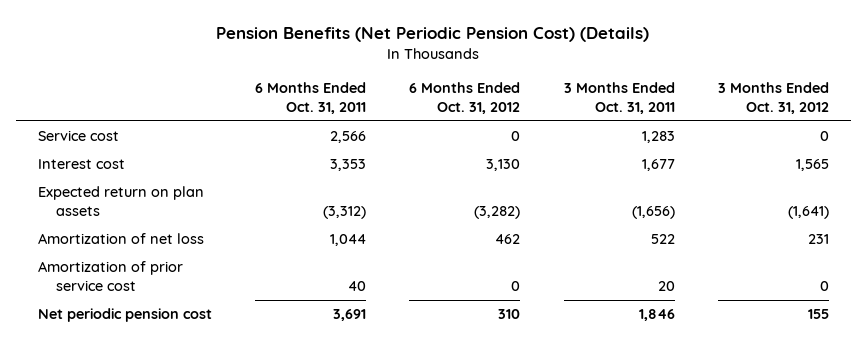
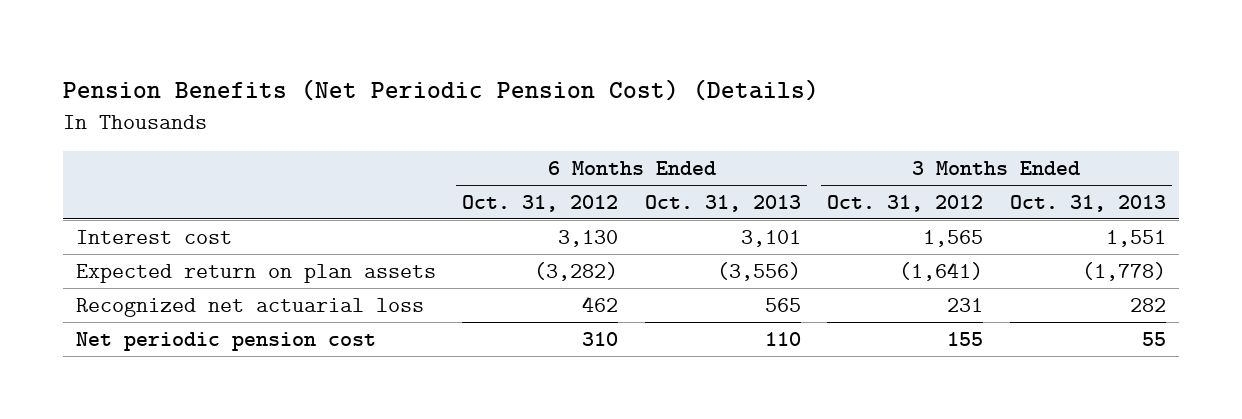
[254,81,366,114] 6 Months Ended Oct. 31, 2011 -> none
[563,81,675,114] 3 Months Ended Oct. 31, 2011 -> none
none -> [644,194,801,212] Oct. 31, 2013
none -> [1009,194,1166,212] Oct. 31, 2013
[37,130,119,142] Service cost -> none
[37,261,183,292] Amortization of prior service cost -> none
[37,233,204,245] Amortization of net loss -> [76,297,425,317] Recognized net actuarial loss

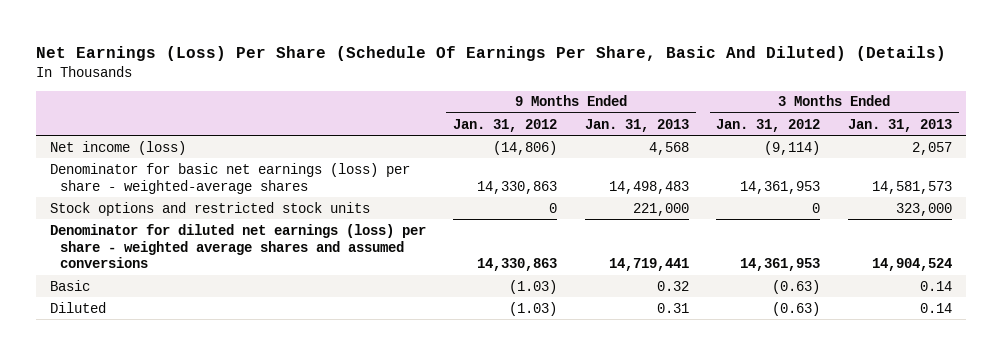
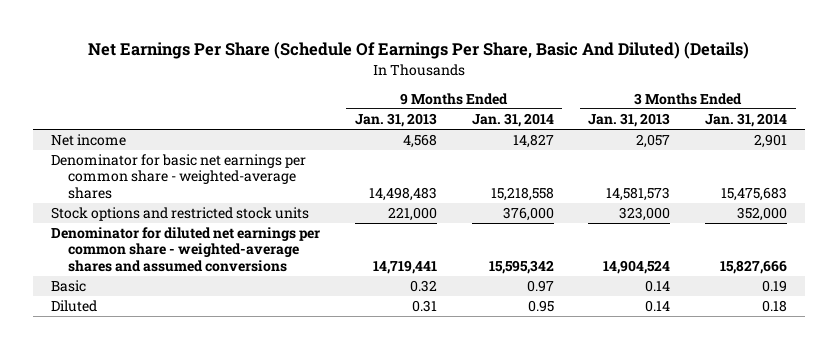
[36,45,947,61] Net Earnings (Loss) Per Share (Schedule Of Earnings Per Share, Basic And Diluted) (Details) -> [88,42,750,60] Net Earnings Per Share (Schedule Of Earnings Per Share, Basic And Diluted) (Details)
[453,118,558,132] Jan. 31, 2012 -> none
[716,118,821,132] Jan. 31, 2012 -> none
none -> [471,113,554,128] Jan. 31, 2014
none -> [705,113,788,128] Jan. 31, 2014
[49,140,186,155] Net income (loss) -> [50,134,126,147] Net income
[49,162,410,194] Denominator for basic net earnings (loss) per share - weighted-average shares -> [50,154,306,199] Denominator for basic net earnings per common share - weighted-average shares
[49,223,426,269] Denominator for diluted net earnings (loss) per share - weighted average shares and assumed conversions -> [50,227,320,272] Denominator for diluted net earnings per common share - weighted-average shares and assumed conversions

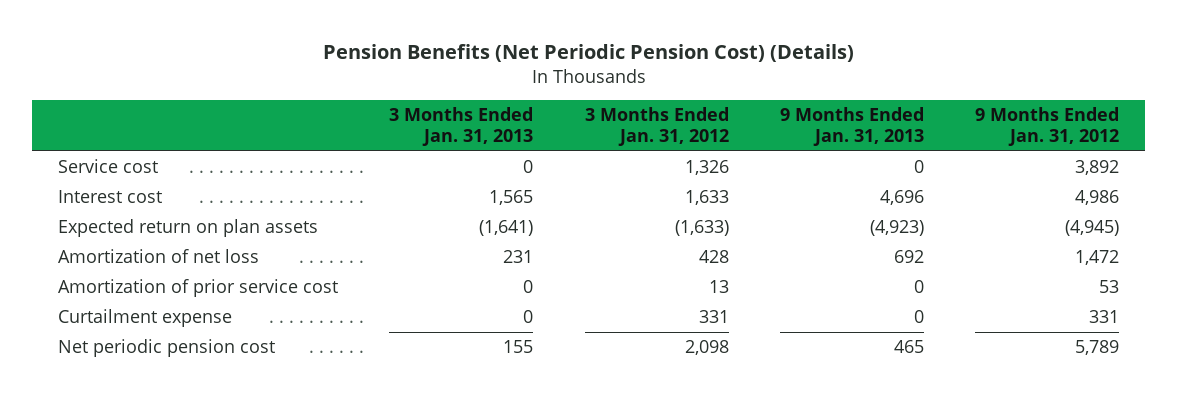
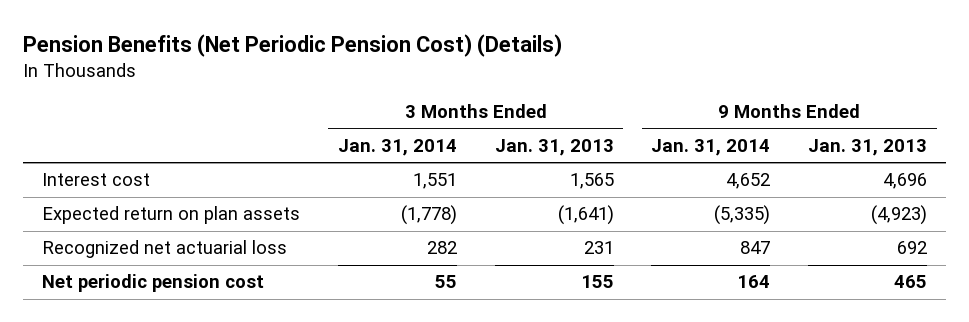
[584,106,729,146] 3 Months Ended Jan. 31, 2012 -> none
[975,106,1120,146] 9 Months Ended Jan. 31, 2012 -> none
none -> [337,139,457,157] Jan. 31, 2014
none -> [651,139,771,157] Jan. 31, 2014
[58,159,159,174] Service cost -> none
[58,279,339,298] Amortization of prior service cost -> none
[58,309,233,328] Curtailment expense -> none
[58,249,260,264] Amortization of net loss -> [41,240,287,259] Recognized net actuarial loss

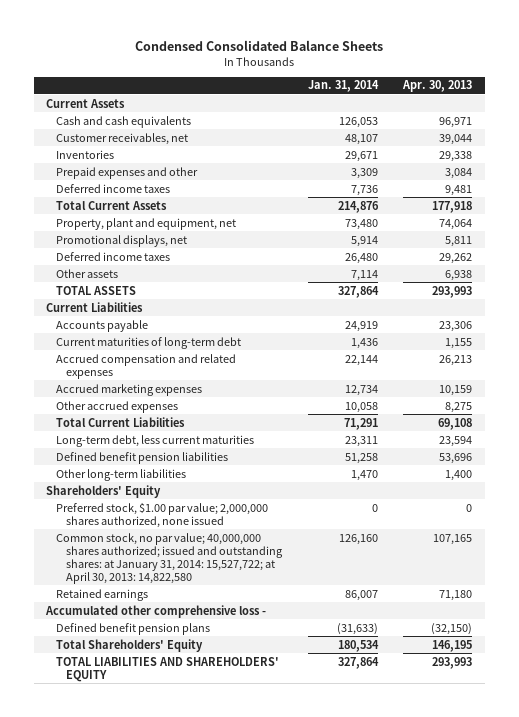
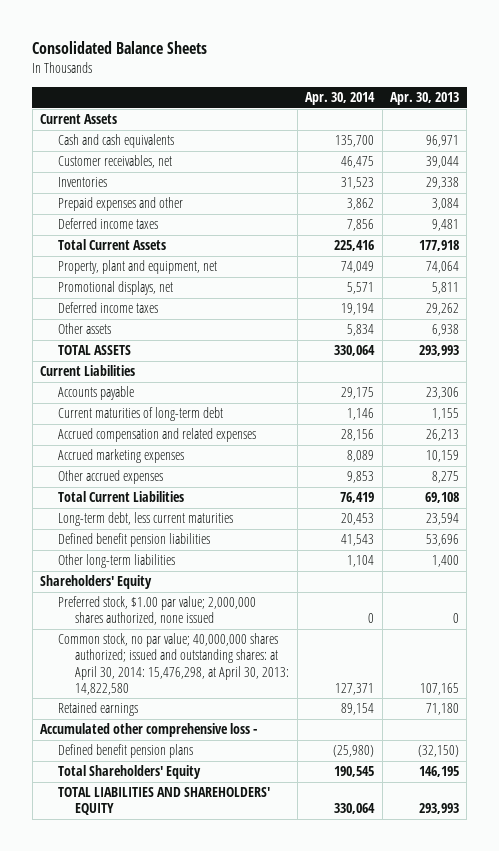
[135,39,384,51] Condensed Consolidated Balance Sheets -> [32,41,208,55] Consolidated Balance Sheets
[307,80,379,93] Jan. 31, 2014 -> none
none -> [305,92,376,106] Apr. 30, 2014
[56,532,283,584] Common stock, no par value; 40,000,000 shares authorized; issued and outstanding shares: at January 31, 2014: 15,527,722; at April 30, 2013: 14,822,580 -> [57,633,290,695] Common stock, no par value; 40,000,000 shares authorized; issued and outstanding shares: at April 30, 2014: 15,476,298, at April 30, 2013: 14,822,580

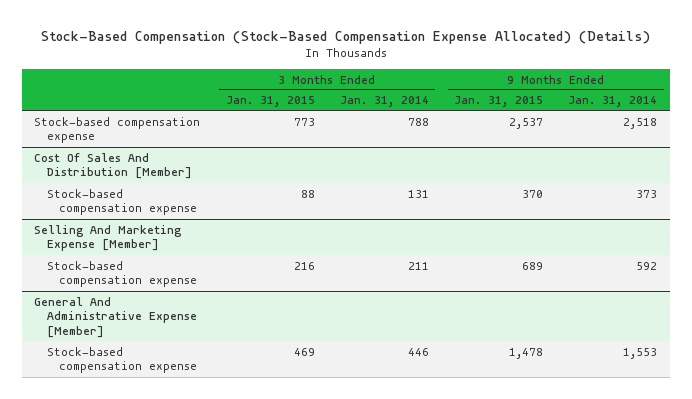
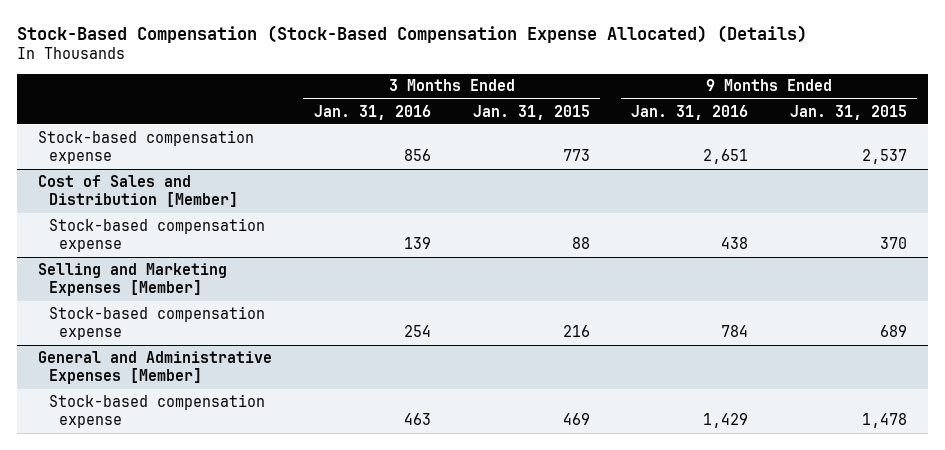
[339,96,429,108] Jan. 31, 2014 -> none
[568,96,658,108] Jan. 31, 2014 -> none
none -> [313,104,431,120] Jan. 31, 2016
none -> [631,104,749,120] Jan. 31, 2016
[34,152,192,180] Cost Of Sales And Distribution [Member] -> [38,174,238,208] Cost of Sales and Distribution [Member]
[34,224,183,252] Selling And Marketing Expense [Member] -> [38,262,228,297] Selling and Marketing Expenses [Member]
[34,296,197,339] General And Administrative Expense [Member] -> [38,350,273,385] General and Administrative Expenses [Member]

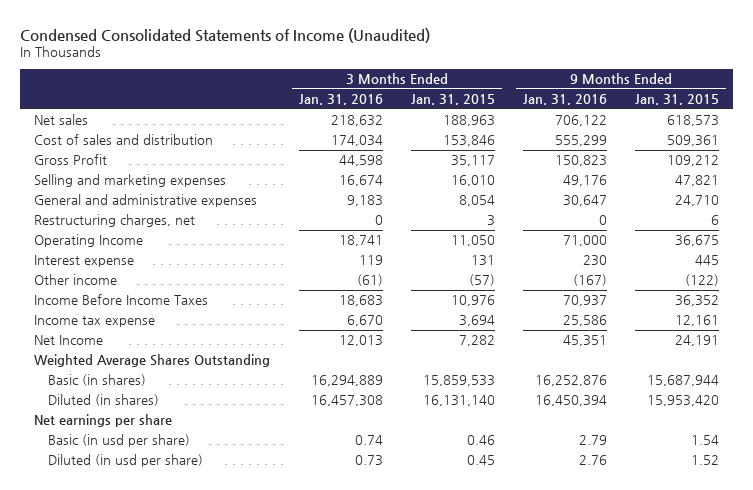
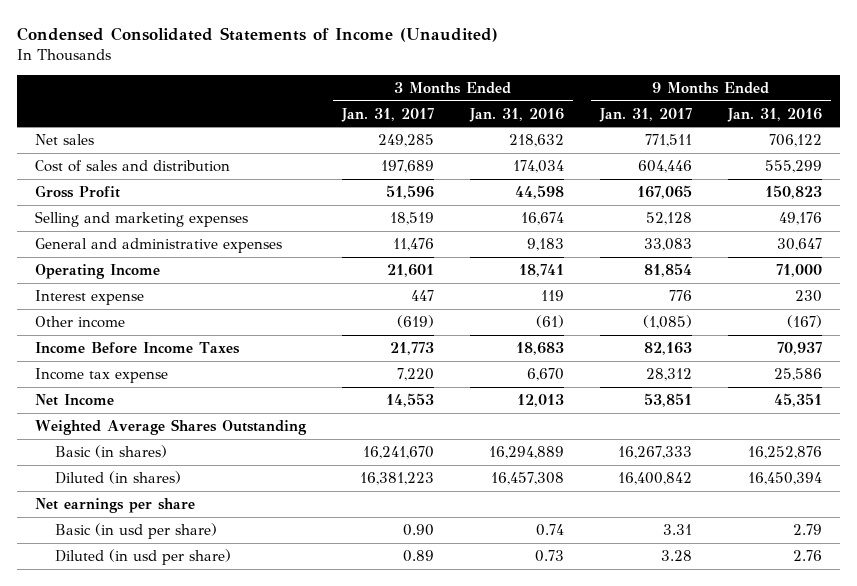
[410,94,495,106] Jan. 31, 2015 -> none
[634,94,719,106] Jan. 31, 2015 -> none
none -> [340,107,434,122] Jan. 31, 2017
none -> [598,107,692,122] Jan. 31, 2017
[34,214,196,228] Restructuring charges, net -> none

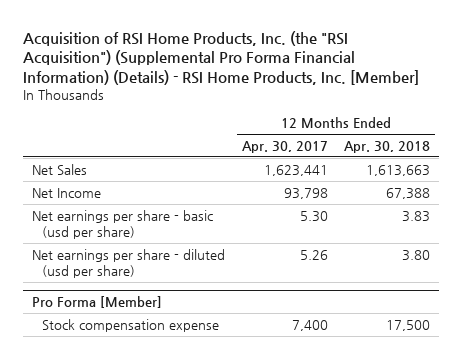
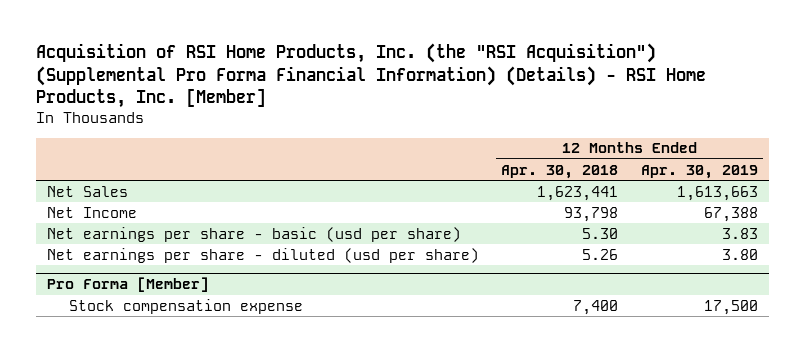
[241,140,328,153] Apr. 30, 2017 -> none
none -> [640,164,758,179] Apr. 30, 2019
[366,164,431,176] 1,613,663 -> [537,185,619,201] 1,623,441
[386,187,431,199] 67,388 -> [564,206,619,222] 93,798
[402,210,431,222] 3.83 -> [582,227,619,239] 5.30
[402,249,431,261] 3.80 -> [582,248,619,260] 5.26
[386,319,431,331] 17,500 -> [573,299,619,315] 7,400

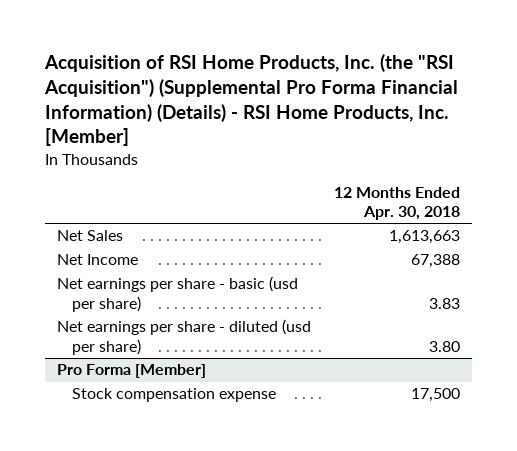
[640,164,758,179] Apr. 30, 2019 -> none
[537,185,619,201] 1,623,441 -> [389,230,461,245] 1,613,663
[564,206,619,222] 93,798 -> [411,254,461,269] 67,388
[582,227,619,239] 5.30 -> [429,297,461,309] 3.83
[582,248,619,260] 5.26 -> [429,340,461,352] 3.80
[573,299,619,315] 7,400 -> [411,388,461,403] 17,500

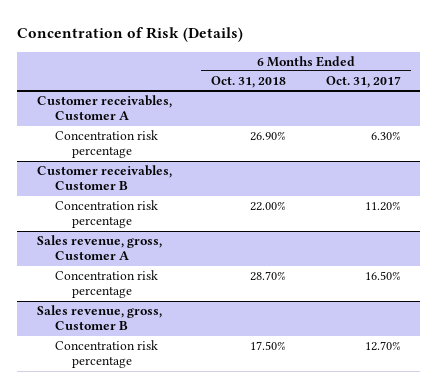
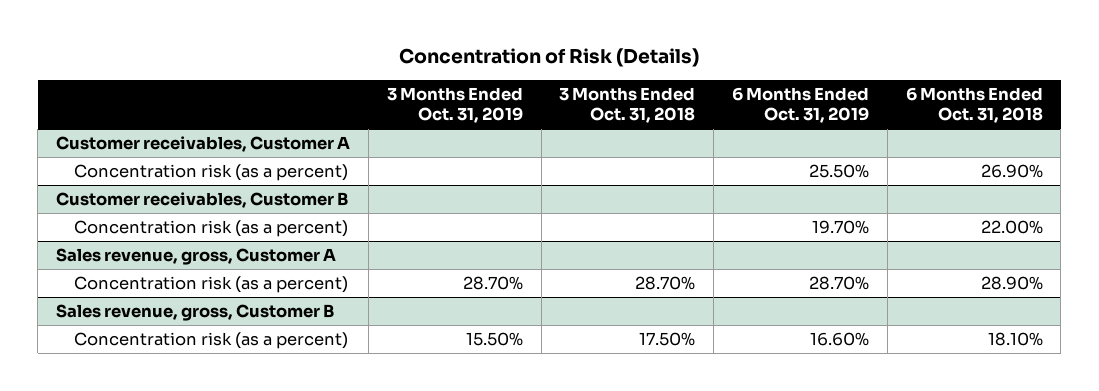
[325,75,401,88] Oct. 31, 2017 -> none
none -> [386,86,523,124] 3 Months Ended Oct. 31, 2019
none -> [559,86,696,124] 3 Months Ended Oct. 31, 2018
none -> [732,86,870,124] 6 Months Ended Oct. 31, 2019
[54,129,158,159] Concentration risk percentage -> [73,163,348,181] Concentration risk (as a percent)
[54,199,158,229] Concentration risk percentage -> [73,219,348,237] Concentration risk (as a percent)
[54,269,158,299] Concentration risk percentage -> [73,275,348,293] Concentration risk (as a percent)
[250,270,287,281] 28.70% -> [980,275,1043,290] 28.90%
[54,339,158,369] Concentration risk percentage -> [73,331,348,349] Concentration risk (as a percent)
[250,340,287,350] 17.50% -> [987,331,1043,346] 18.10%

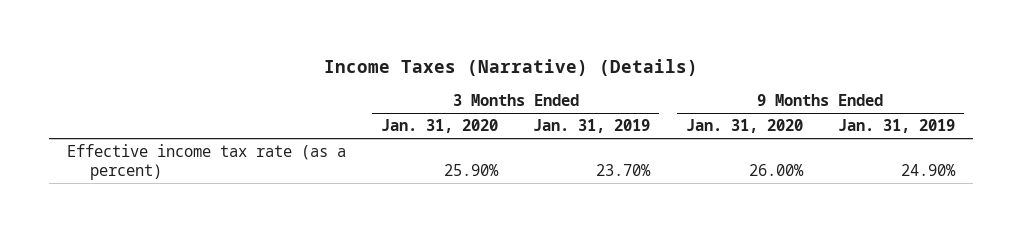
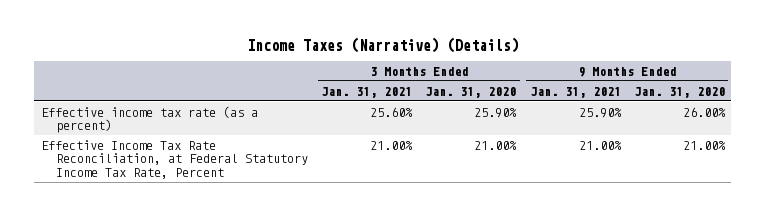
[533,119,651,134] Jan. 31, 2019 -> none
[838,119,956,134] Jan. 31, 2019 -> none
none -> [321,86,413,98] Jan. 31, 2021
none -> [529,86,621,98] Jan. 31, 2021
none -> [40,139,308,180] Effective Income Tax Rate Reconciliation, at Federal Statutory Income Tax Rate, Percent

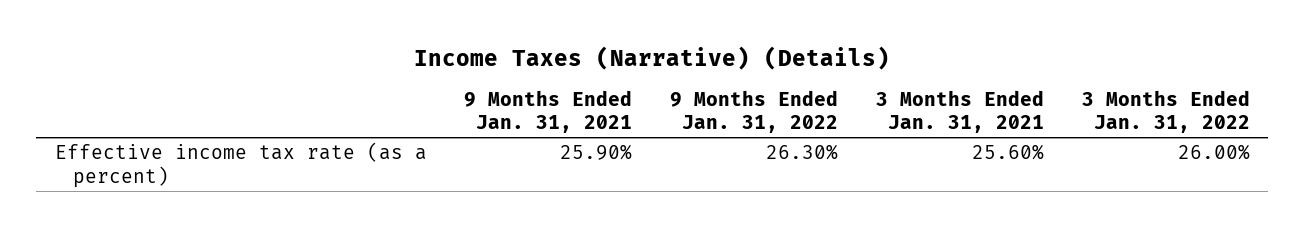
[425,86,517,98] Jan. 31, 2020 -> none
[633,86,725,98] Jan. 31, 2020 -> none
none -> [670,89,839,134] 9 Months Ended Jan. 31, 2022
none -> [1081,89,1250,134] 3 Months Ended Jan. 31, 2022
[40,139,308,180] Effective Income Tax Rate Reconciliation, at Federal Statutory Income Tax Rate, Percent -> none

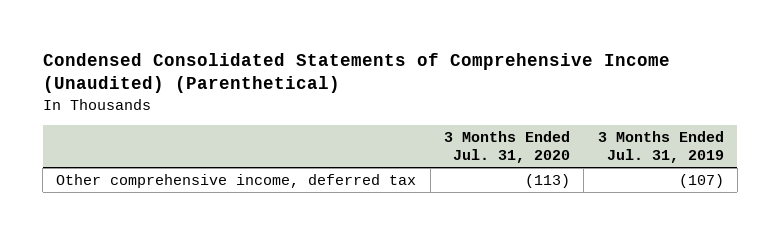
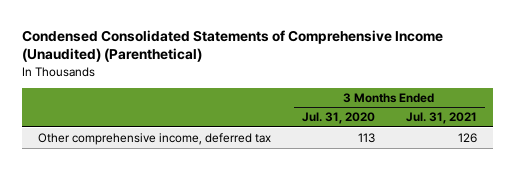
[597,130,724,164] 3 Months Ended Jul. 31, 2019 -> none
none -> [405,112,477,125] Jul. 31, 2021
[525,173,571,188] (113) -> [357,133,375,144] 113

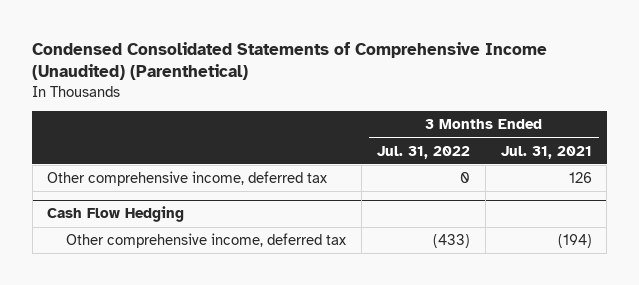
[301,112,375,125] Jul. 31, 2020 -> none
none -> [376,145,470,159] Jul. 31, 2022
none -> [47,206,185,223] Cash Flow Hedging
none -> [66,233,347,249] Other comprehensive income, deferred tax

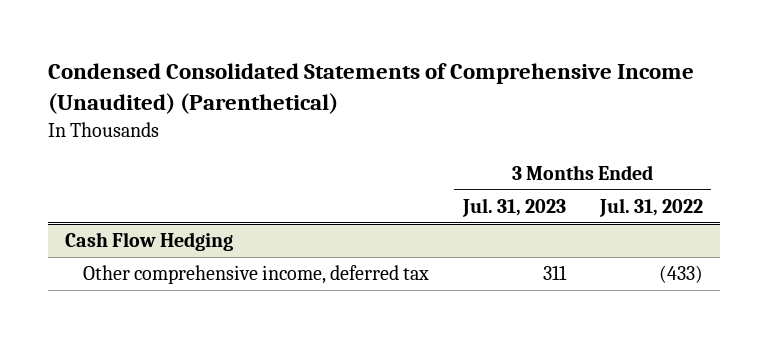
[500,145,592,159] Jul. 31, 2021 -> none
none -> [461,197,566,217] Jul. 31, 2023
[47,171,328,187] Other comprehensive income, deferred tax -> none

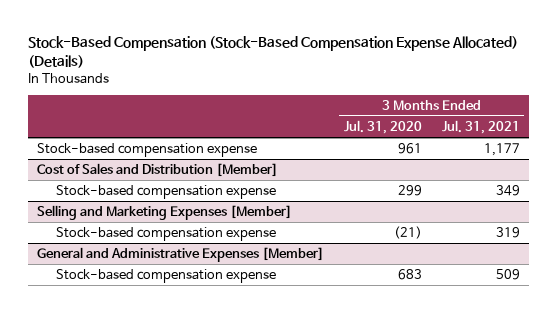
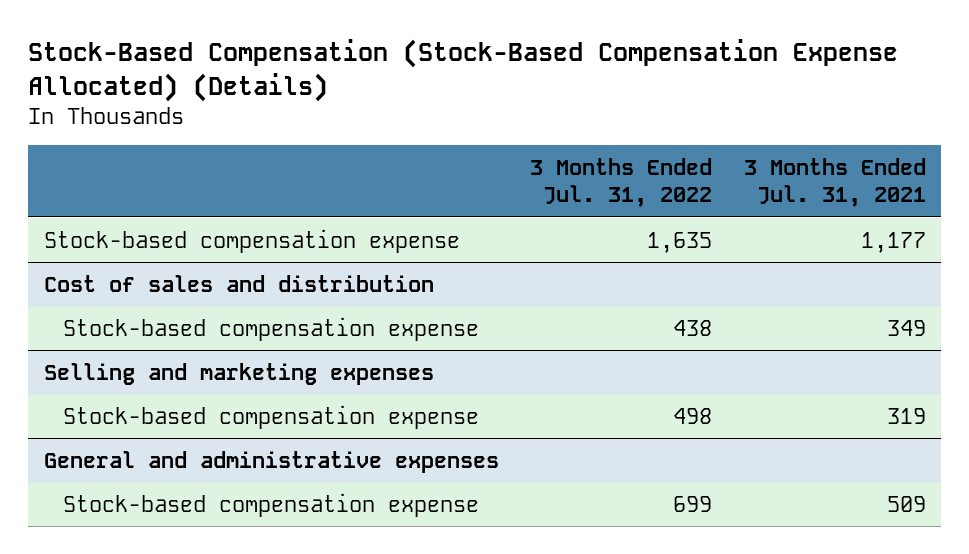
[344,119,423,134] Jul. 31, 2020 -> none
none -> [530,157,713,208] 3 Months Ended Jul. 31, 2022
[37,162,279,177] Cost of Sales and Distribution [Member] -> [43,274,434,292] Cost of sales and distribution
[37,204,293,220] Selling and Marketing Expenses [Member] -> [43,362,434,385] Selling and marketing expenses
[37,246,325,262] General and Administrative Expenses [Member] -> [43,450,499,473] General and administrative expenses

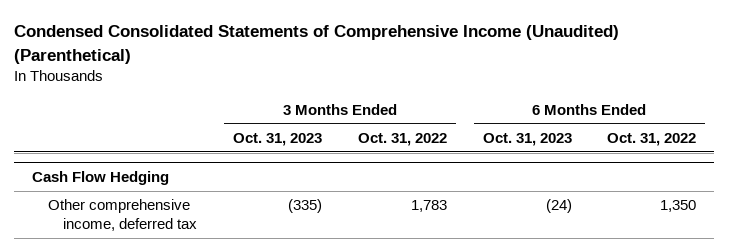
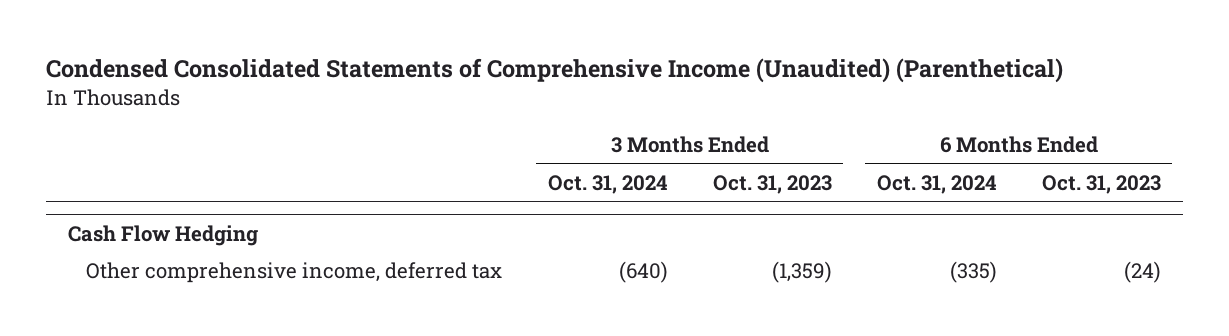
[357,132,447,146] Oct. 31, 2022 -> none
[607,132,697,146] Oct. 31, 2022 -> none
none -> [547,174,668,194] Oct. 31, 2024
none -> [876,174,997,194] Oct. 31, 2024
[287,199,322,214] (335) -> [771,261,832,284] (1,359)

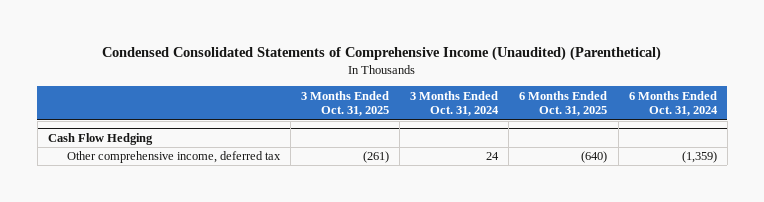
[712,174,832,194] Oct. 31, 2023 -> none
[1041,174,1161,194] Oct. 31, 2023 -> none
none -> [300,90,389,117] 3 Months Ended Oct. 31, 2025
none -> [519,90,608,117] 6 Months Ended Oct. 31, 2025
[618,261,668,284] (640) -> [486,152,500,161] 24
[949,261,997,284] (335) -> [681,151,717,164] (1,359)

